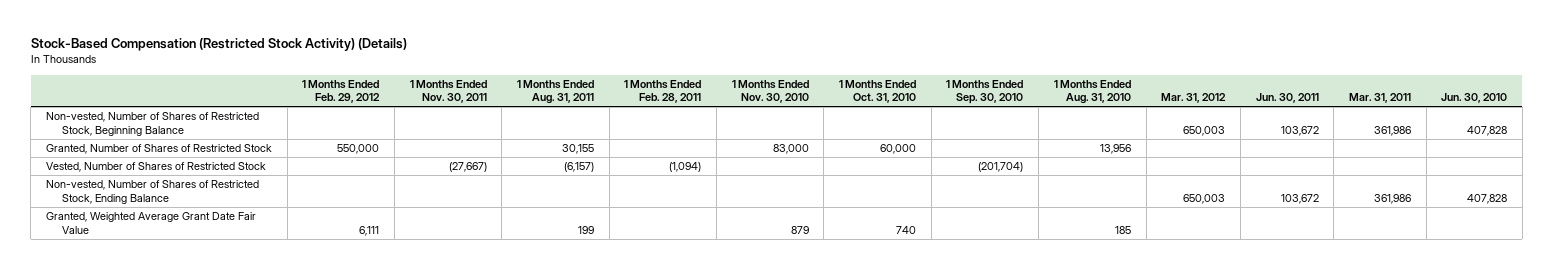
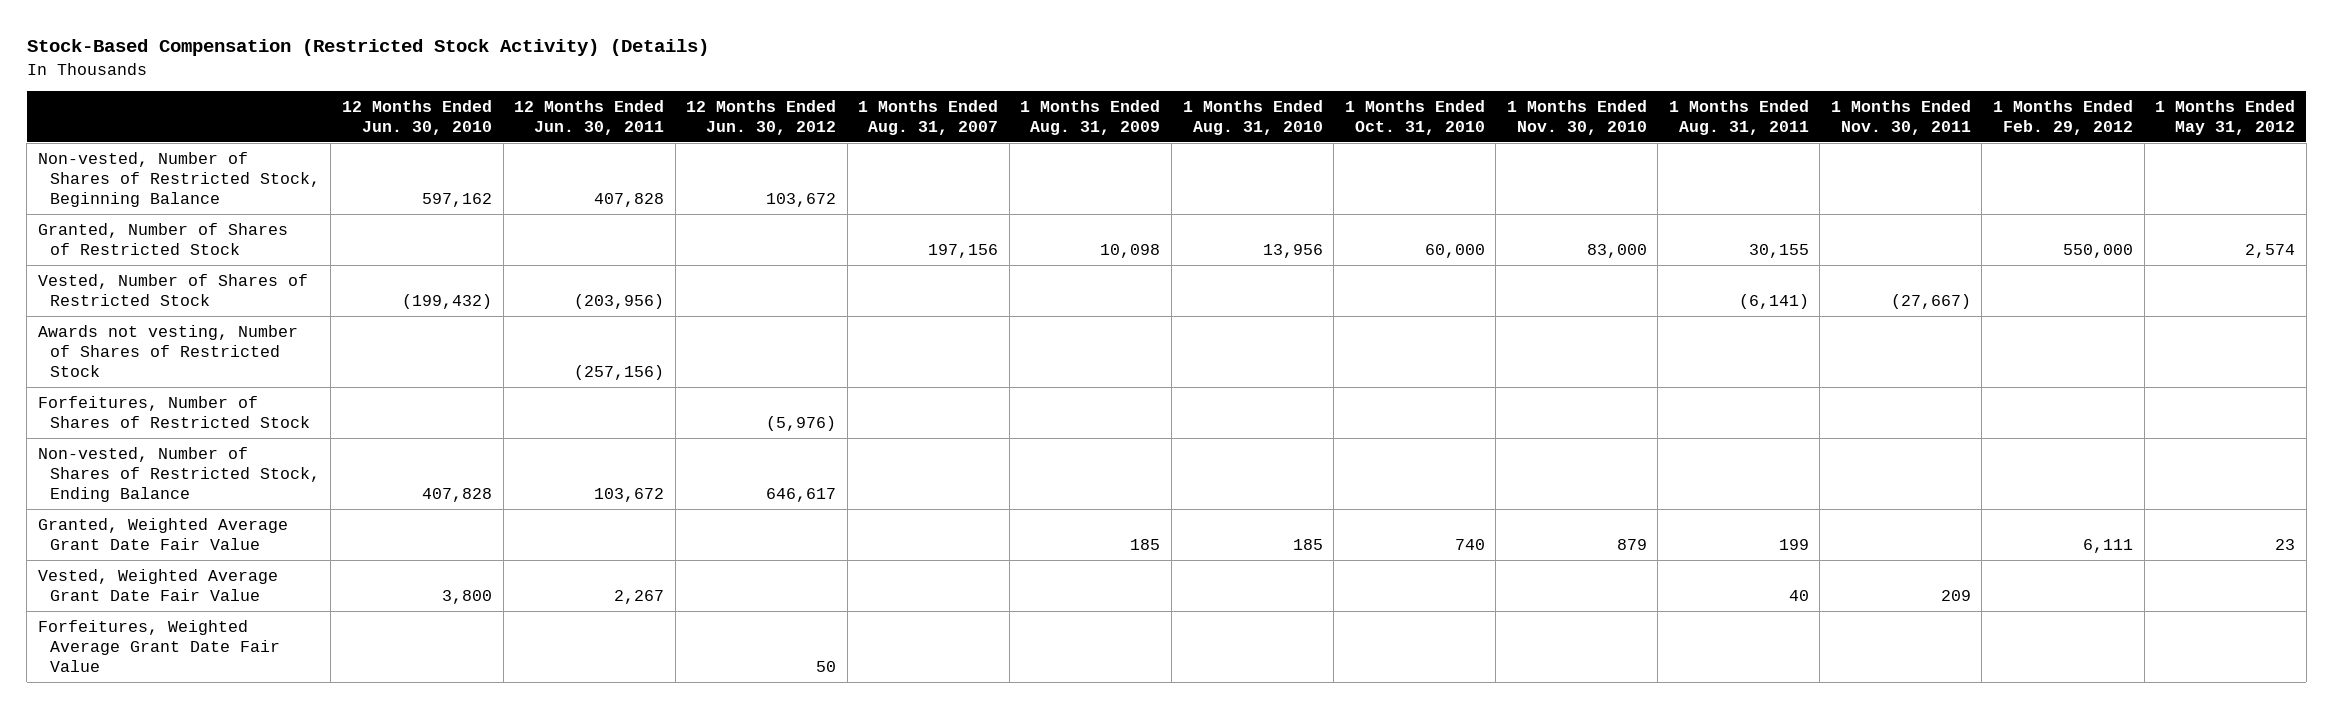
[624,79,702,104] 1 Months Ended Feb. 28, 2011 -> none
[946,79,1024,105] 1 Months Ended Sep. 30, 2010 -> none
[1161,93,1227,104] Mar. 31, 2012 -> none
[1255,93,1319,104] Jun. 30, 2011 -> none
[1348,93,1411,104] Mar. 31, 2011 -> none
[1441,93,1508,104] Jun. 30, 2010 -> none
none -> [342,99,493,136] 12 Months Ended Jun. 30, 2010
none -> [514,99,665,136] 12 Months Ended Jun. 30, 2011
none -> [686,99,837,136] 12 Months Ended Jun. 30, 2012
none -> [858,99,999,136] 1 Months Ended Aug. 31, 2007
none -> [1020,99,1161,136] 1 Months Ended Aug. 31, 2009
none -> [2155,99,2296,136] 1 Months Ended May 31, 2012
[564,162,595,173] (6,157) -> [1738,293,1809,309] (6,141)
none -> [37,324,298,378] Awards not vesting, Number of Shares of Restricted Stock
none -> [37,395,310,428] Forfeitures, Number of Shares of Restricted Stock
none -> [37,568,278,601] Vested, Weighted Average Grant Date Fair Value
none -> [37,619,280,673] Forfeitures, Weighted Average Grant Date Fair Value

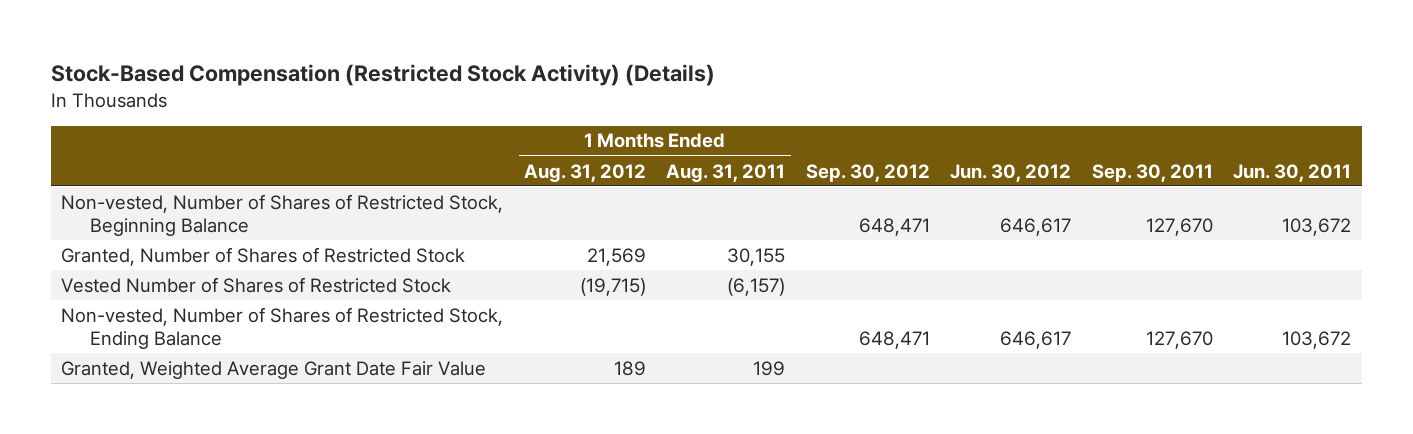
[342,99,493,136] 12 Months Ended Jun. 30, 2010 -> none
[514,99,665,136] 12 Months Ended Jun. 30, 2011 -> none
[686,99,837,136] 12 Months Ended Jun. 30, 2012 -> none
[858,99,999,136] 1 Months Ended Aug. 31, 2007 -> none
[1020,99,1161,136] 1 Months Ended Aug. 31, 2009 -> none
[1182,99,1323,136] 1 Months Ended Aug. 31, 2010 -> none
[1344,99,1485,136] 1 Months Ended Oct. 31, 2010 -> none
[1506,99,1647,136] 1 Months Ended Nov. 30, 2010 -> none
[1830,99,1971,136] 1 Months Ended Nov. 30, 2011 -> none
[1993,99,2134,136] 1 Months Ended Feb. 29, 2012 -> none
[2155,99,2296,136] 1 Months Ended May 31, 2012 -> none
none -> [523,163,646,182] Aug. 31, 2012
none -> [805,163,930,182] Sep. 30, 2012
none -> [950,163,1072,182] Jun. 30, 2012
none -> [1091,163,1213,182] Sep. 30, 2011
none -> [1233,163,1352,182] Jun. 30, 2011
[37,324,298,378] Awards not vesting, Number of Shares of Restricted Stock -> none
[37,395,310,428] Forfeitures, Number of Shares of Restricted Stock -> none
[37,273,308,306] Vested, Number of Shares of Restricted Stock -> [61,276,452,293] Vested Number of Shares of Restricted Stock
[1738,293,1809,309] (6,141) -> [727,277,786,296] (6,157)
[37,568,278,601] Vested, Weighted Average Grant Date Fair Value -> none
[37,619,280,673] Forfeitures, Weighted Average Grant Date Fair Value -> none

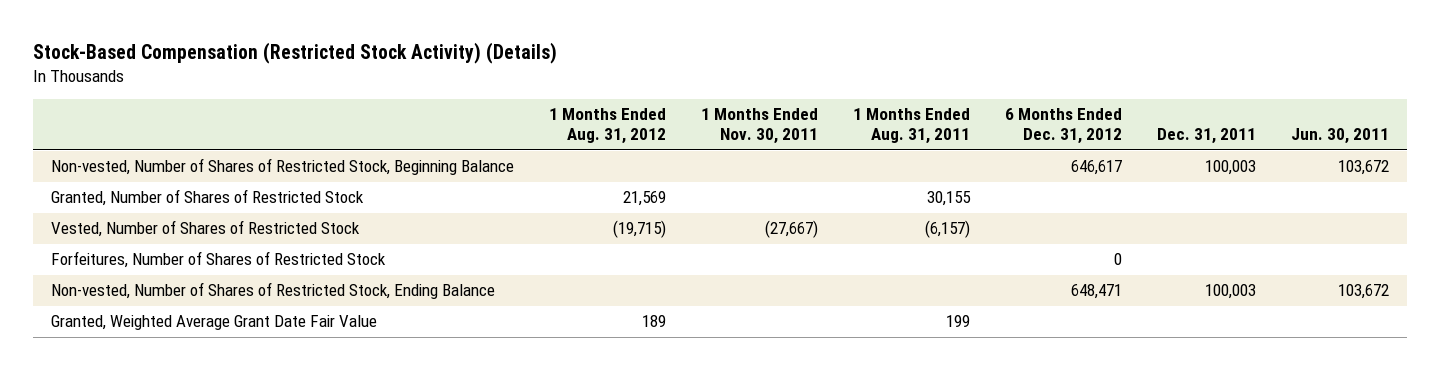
[805,163,930,182] Sep. 30, 2012 -> none
[950,163,1072,182] Jun. 30, 2012 -> none
[1091,163,1213,182] Sep. 30, 2011 -> none
none -> [700,108,818,145] 1 Months Ended Nov. 30, 2011
none -> [1004,108,1122,145] 6 Months Ended Dec. 31, 2012
none -> [1157,128,1257,145] Dec. 31, 2011
[61,276,452,293] Vested Number of Shares of Restricted Stock -> [50,220,360,238] Vested, Number of Shares of Restricted Stock
none -> [50,251,386,269] Forfeitures, Number of Shares of Restricted Stock

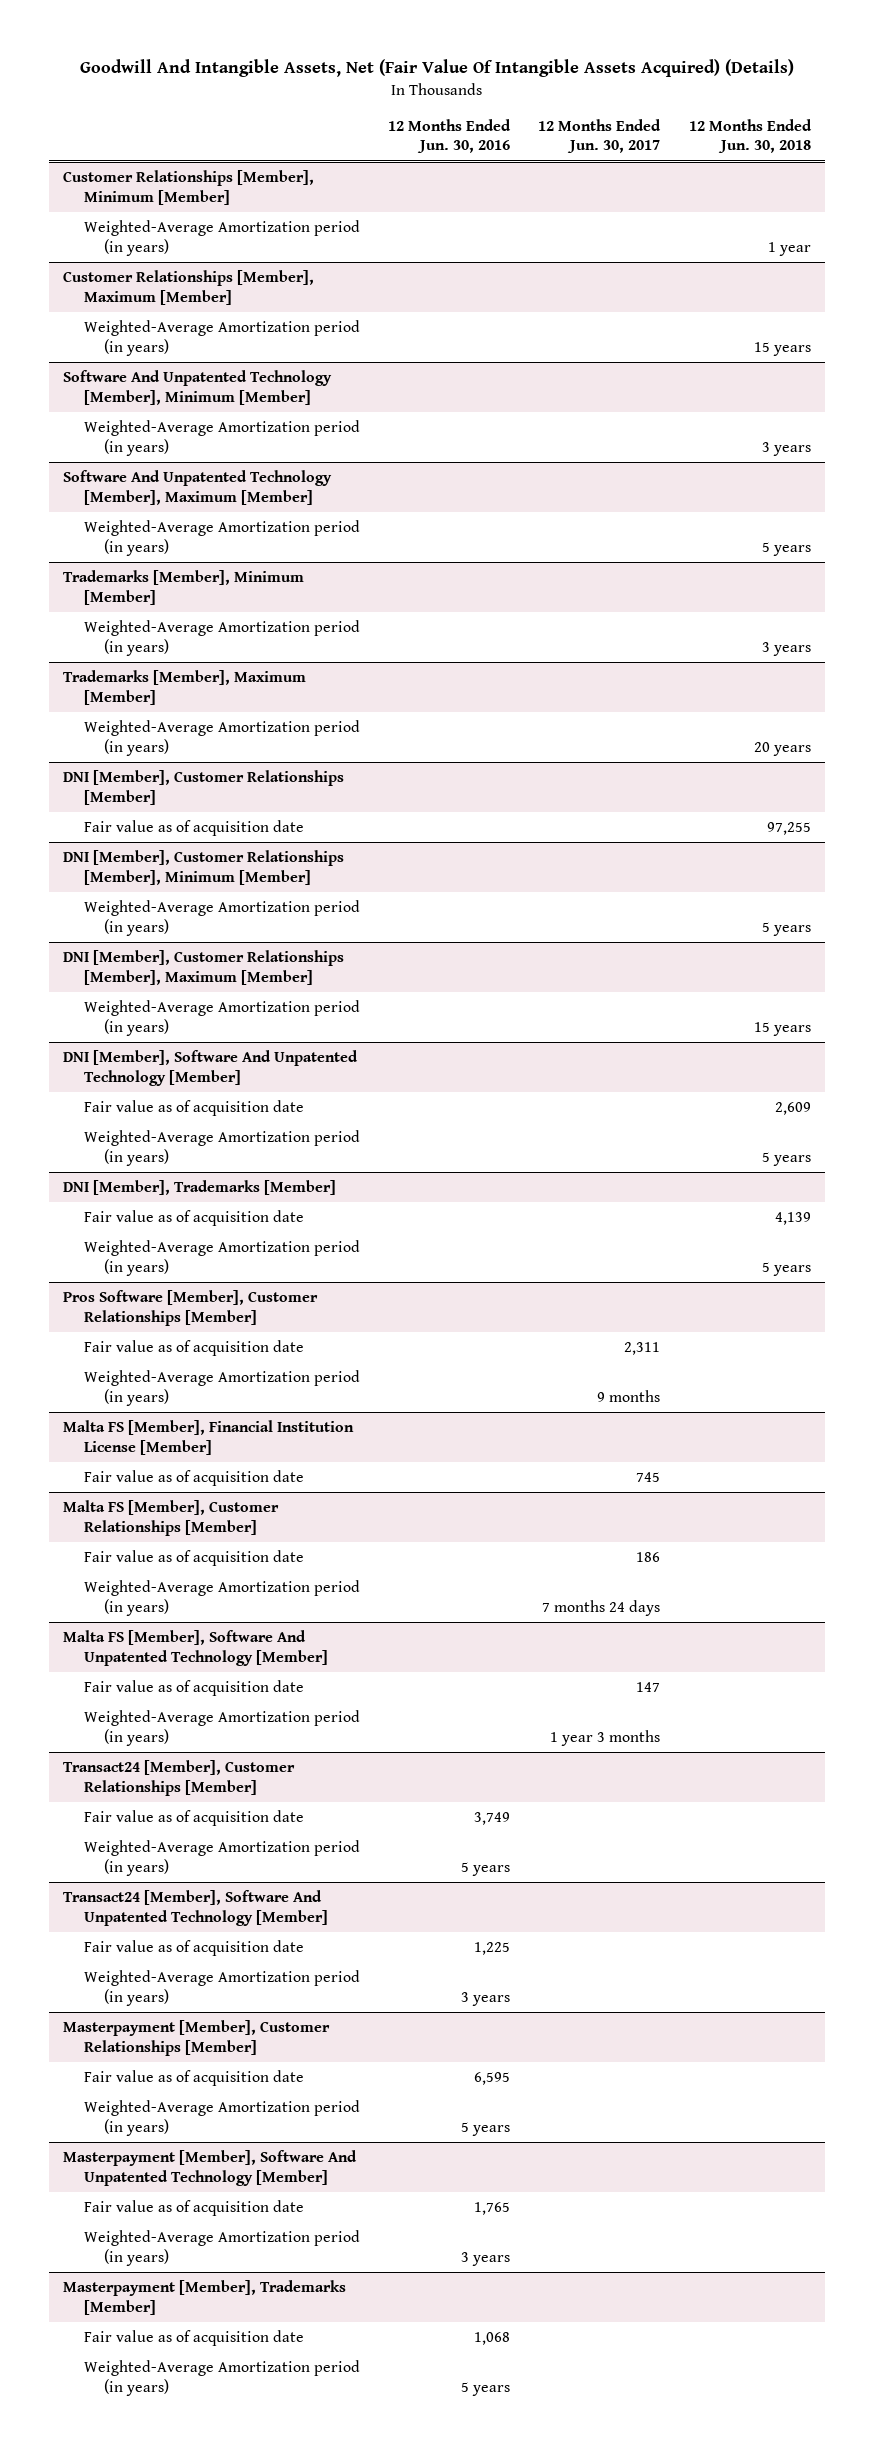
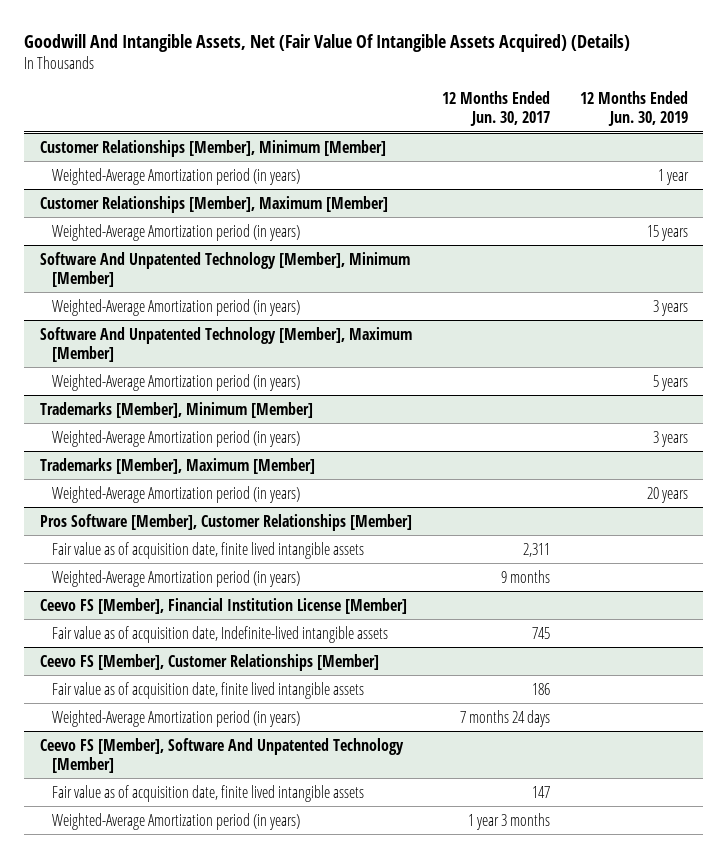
[387,118,511,154] 12 Months Ended Jun. 30, 2016 -> none
[688,118,812,154] 12 Months Ended Jun. 30, 2018 -> none
none -> [579,90,688,127] 12 Months Ended Jun. 30, 2019
[62,770,344,805] DNI [Member], Customer Relationships [Member] -> none
[83,820,304,837] Fair value as of acquisition date -> none
[62,850,344,885] DNI [Member], Customer Relationships [Member], Minimum [Member] -> none
[83,900,360,936] Weighted-Average Amortization period (in years) -> none
[62,950,344,985] DNI [Member], Customer Relationships [Member], Maximum [Member] -> none
[83,1000,360,1036] Weighted-Average Amortization period (in years) -> none
[62,1050,358,1086] DNI [Member], Software And Unpatented Technology [Member] -> none
[83,1100,304,1117] Fair value as of acquisition date -> none
[83,1130,360,1166] Weighted-Average Amortization period (in years) -> none
[62,1180,336,1196] DNI [Member], Trademarks [Member] -> none
[83,1210,304,1227] Fair value as of acquisition date -> none
[83,1240,360,1276] Weighted-Average Amortization period (in years) -> none
[83,1340,304,1357] Fair value as of acquisition date -> [51,541,364,559] Fair value as of acquisition date, finite lived intangible assets
[62,1420,354,1455] Malta FS [Member], Financial Institution License [Member] -> [39,597,407,614] Ceevo FS [Member], Financial Institution License [Member]
[83,1470,304,1487] Fair value as of acquisition date -> [51,625,388,643] Fair value as of acquisition date, Indefinite-lived intangible assets
[62,1500,279,1536] Malta FS [Member], Customer Relationships [Member] -> [39,653,379,671] Ceevo FS [Member], Customer Relationships [Member]
[83,1550,304,1567] Fair value as of acquisition date -> [51,681,364,699] Fair value as of acquisition date, finite lived intangible assets
[62,1630,328,1666] Malta FS [Member], Software And Unpatented Technology [Member] -> [39,737,404,773] Ceevo FS [Member], Software And Unpatented Technology [Member]
[83,1680,304,1697] Fair value as of acquisition date -> [51,784,364,802] Fair value as of acquisition date, finite lived intangible assets
[62,1760,295,1796] Transact24 [Member], Customer Relationships [Member] -> none
[83,1810,304,1827] Fair value as of acquisition date -> none
[83,1840,360,1876] Weighted-Average Amortization period (in years) -> none
[62,1890,328,1926] Transact24 [Member], Software And Unpatented Technology [Member] -> none
[83,1940,304,1957] Fair value as of acquisition date -> none
[83,1970,360,2006] Weighted-Average Amortization period (in years) -> none
[62,2020,330,2056] Masterpayment [Member], Customer Relationships [Member] -> none
[83,2070,304,2087] Fair value as of acquisition date -> none
[83,2100,360,2136] Weighted-Average Amortization period (in years) -> none
[62,2150,357,2186] Masterpayment [Member], Software And Unpatented Technology [Member] -> none
[83,2200,304,2217] Fair value as of acquisition date -> none
[83,2230,360,2266] Weighted-Average Amortization period (in years) -> none
[62,2280,346,2315] Masterpayment [Member], Trademarks [Member] -> none
[83,2330,304,2347] Fair value as of acquisition date -> none
[83,2360,360,2396] Weighted-Average Amortization period (in years) -> none

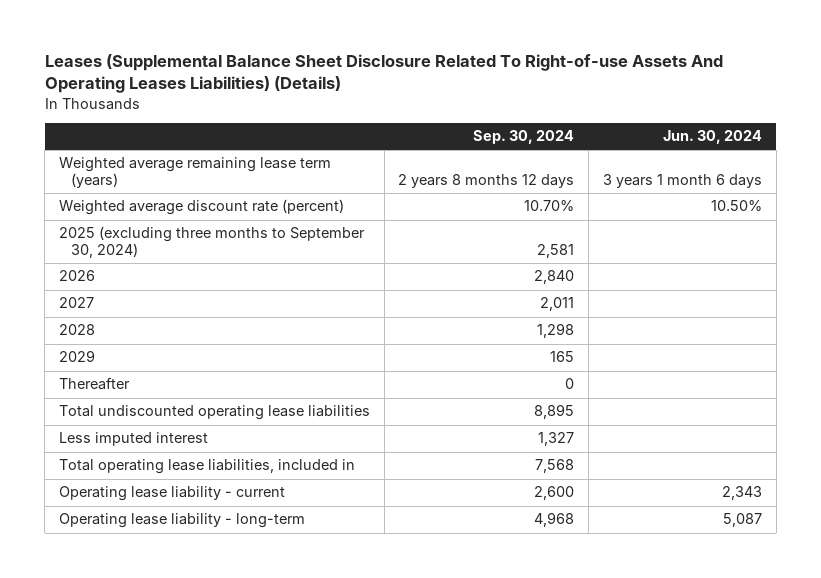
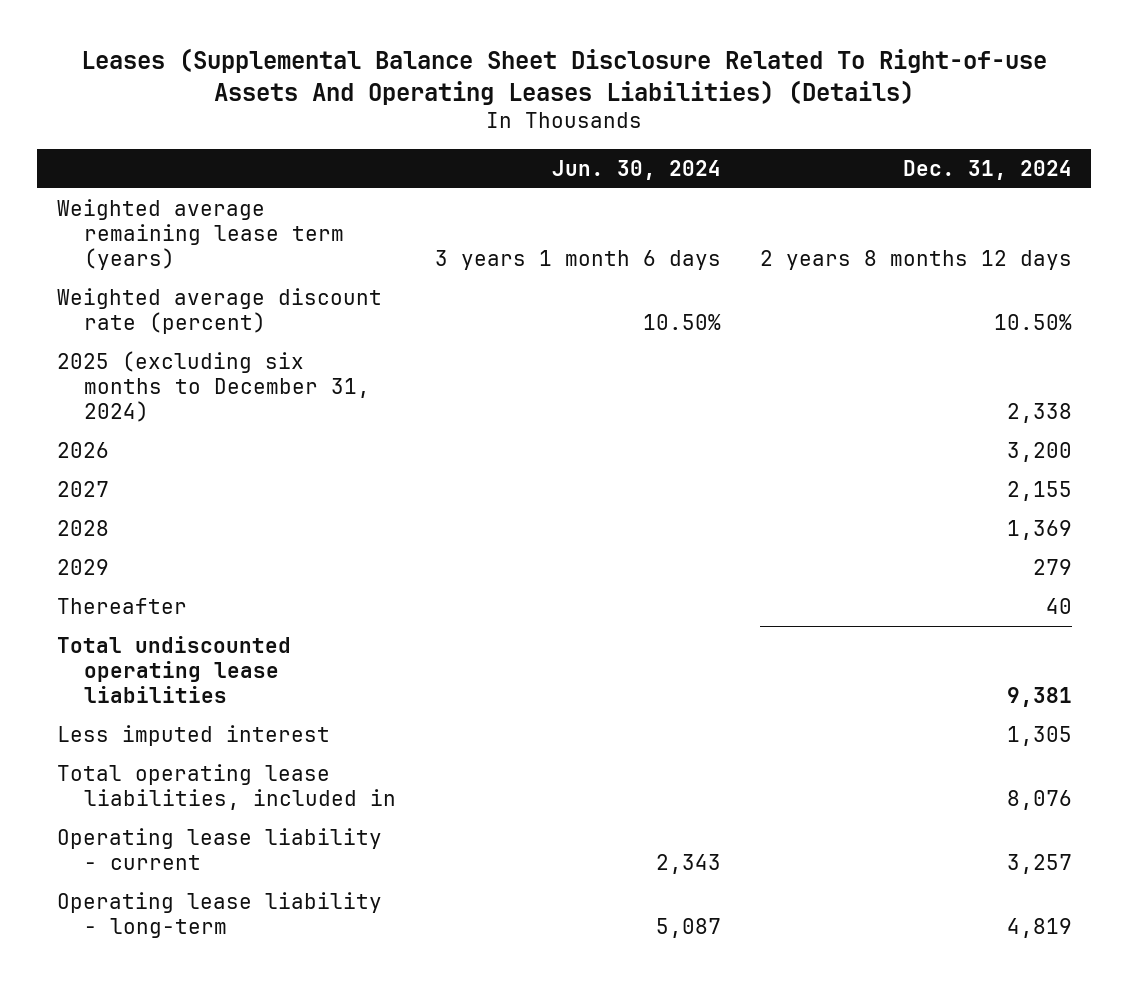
[473,130,575,145] Sep. 30, 2024 -> none
none -> [902,159,1072,180] Dec. 31, 2024
[58,226,365,258] 2025 (excluding three months to September 30, 2024) -> [56,351,371,423] 2025 (excluding six months to December 31, 2024)

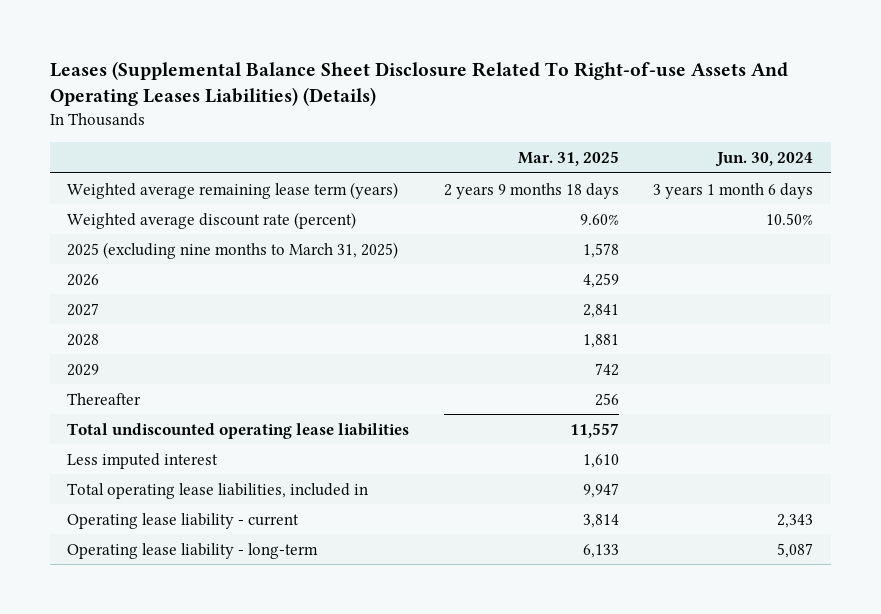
[902,159,1072,180] Dec. 31, 2024 -> none
none -> [517,150,619,166] Mar. 31, 2025
[56,351,371,423] 2025 (excluding six months to December 31, 2024) -> [67,241,399,259] 2025 (excluding nine months to March 31, 2025)

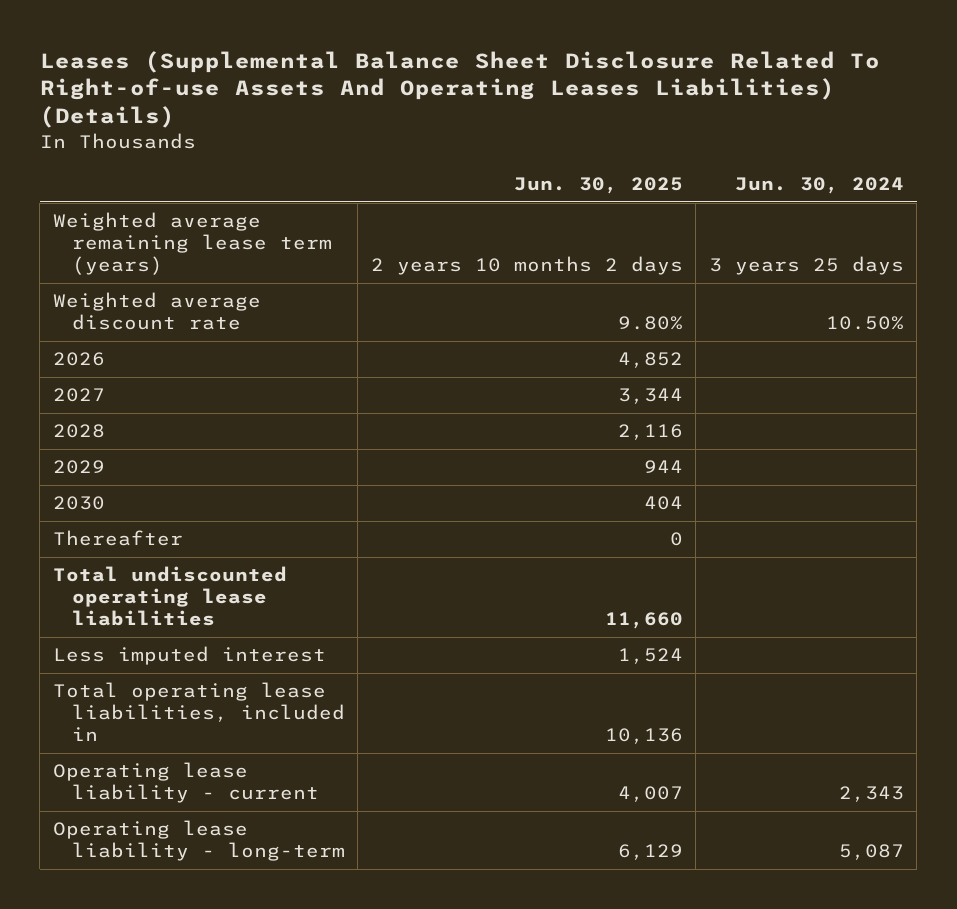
[517,150,619,166] Mar. 31, 2025 -> none
none -> [513,176,683,194] Jun. 30, 2025
[67,241,399,259] 2025 (excluding nine months to March 31, 2025) -> none
[653,182,814,199] 3 years 1 month 6 days -> [708,256,904,276] 3 years 25 days
[67,211,357,229] Weighted average discount rate (percent) -> [52,292,261,331] Weighted average discount rate
none -> [52,496,105,511] 2030

